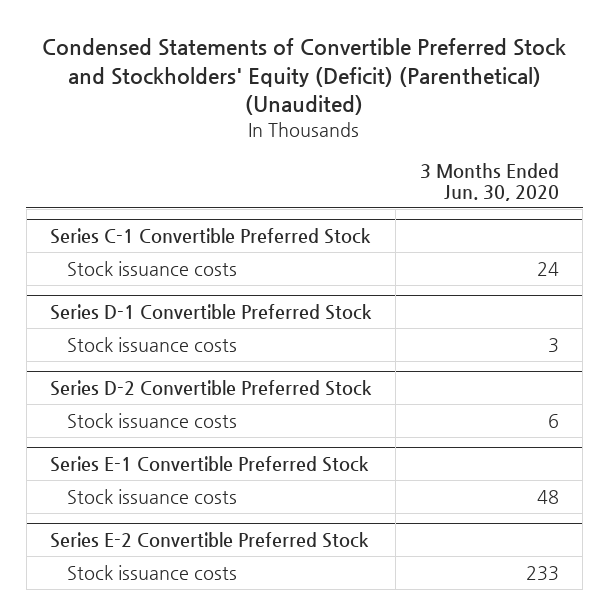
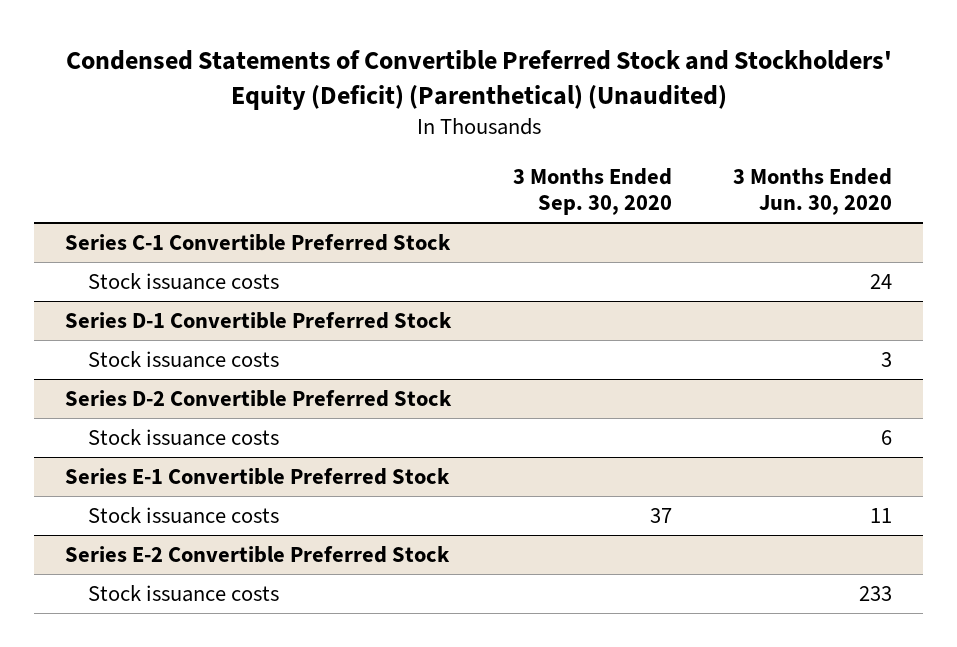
none -> [512,167,672,216] 3 Months Ended Sep. 30, 2020
[536,489,559,504] 48 -> [870,507,893,523] 11

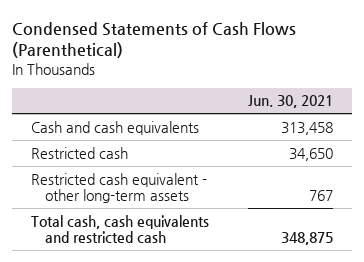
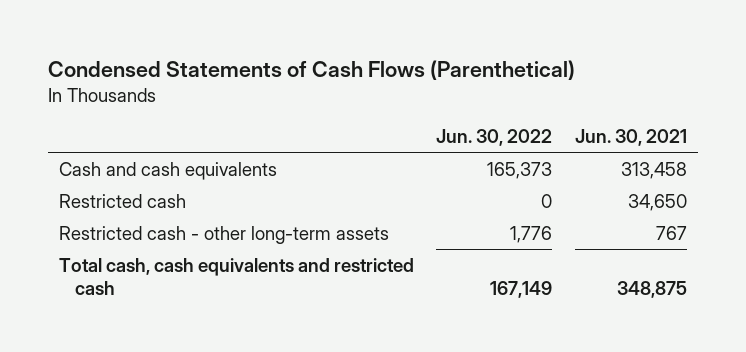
none -> [436,129,553,147] Jun. 30, 2022
[31,172,208,203] Restricted cash equivalent - other long-term assets -> [58,225,389,244] Restricted cash - other long-term assets

